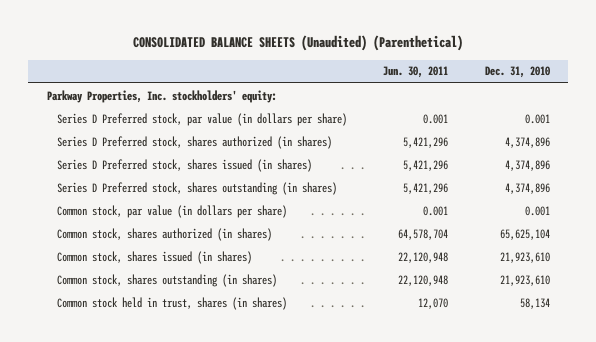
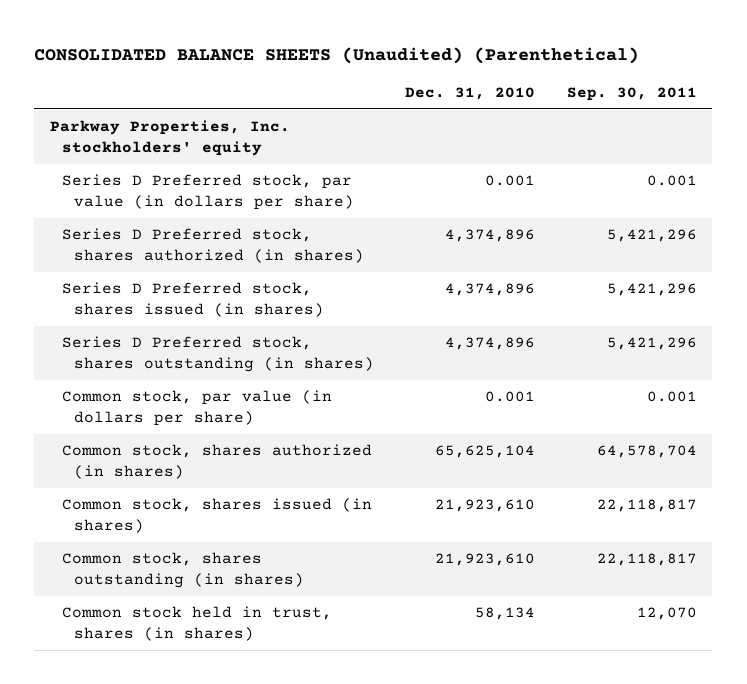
[383,66,449,79] Jun. 30, 2011 -> none
none -> [566,86,697,101] Sep. 30, 2011
[46,89,277,103] Parkway Properties, Inc. stockholders' equity: -> [50,120,291,156] Parkway Properties, Inc. stockholders' equity

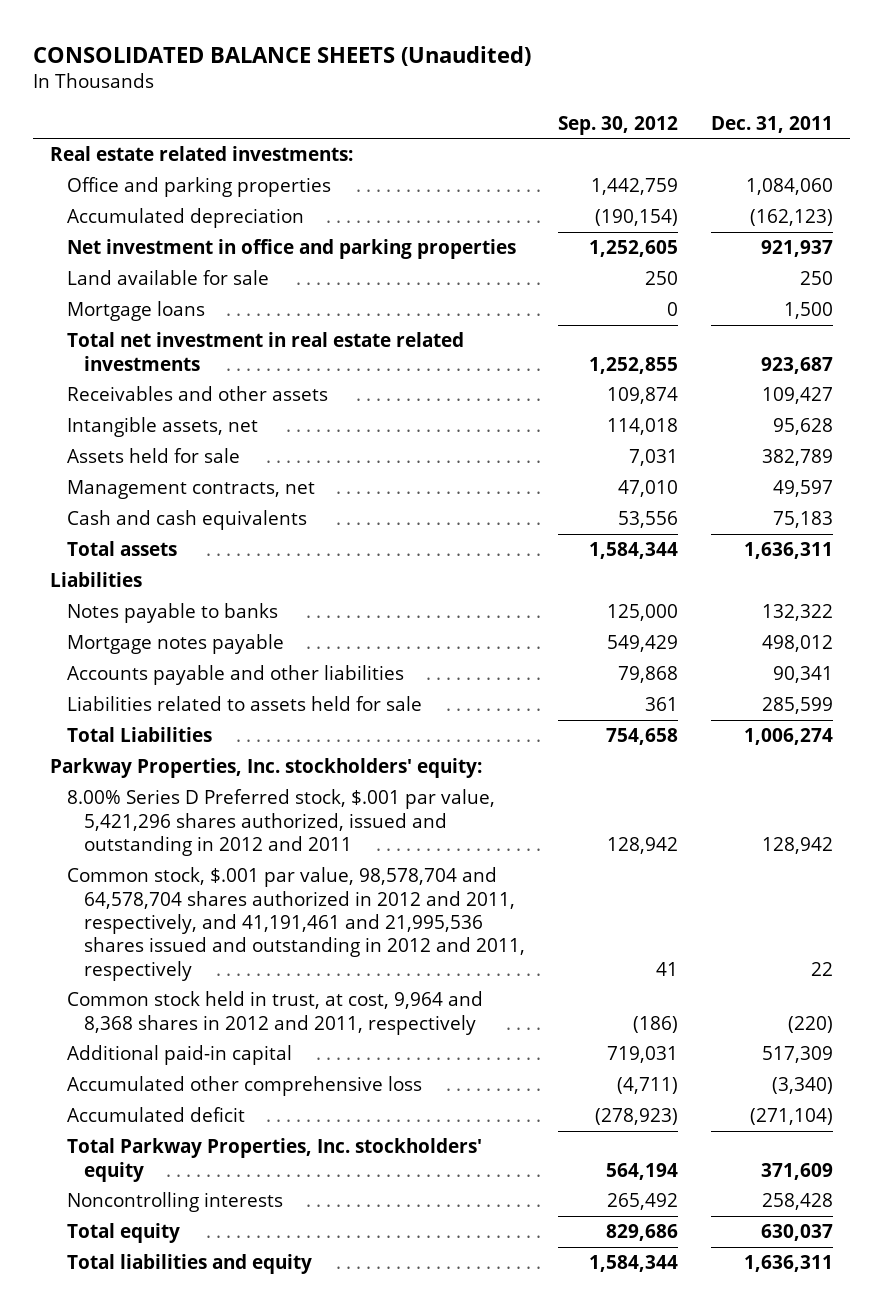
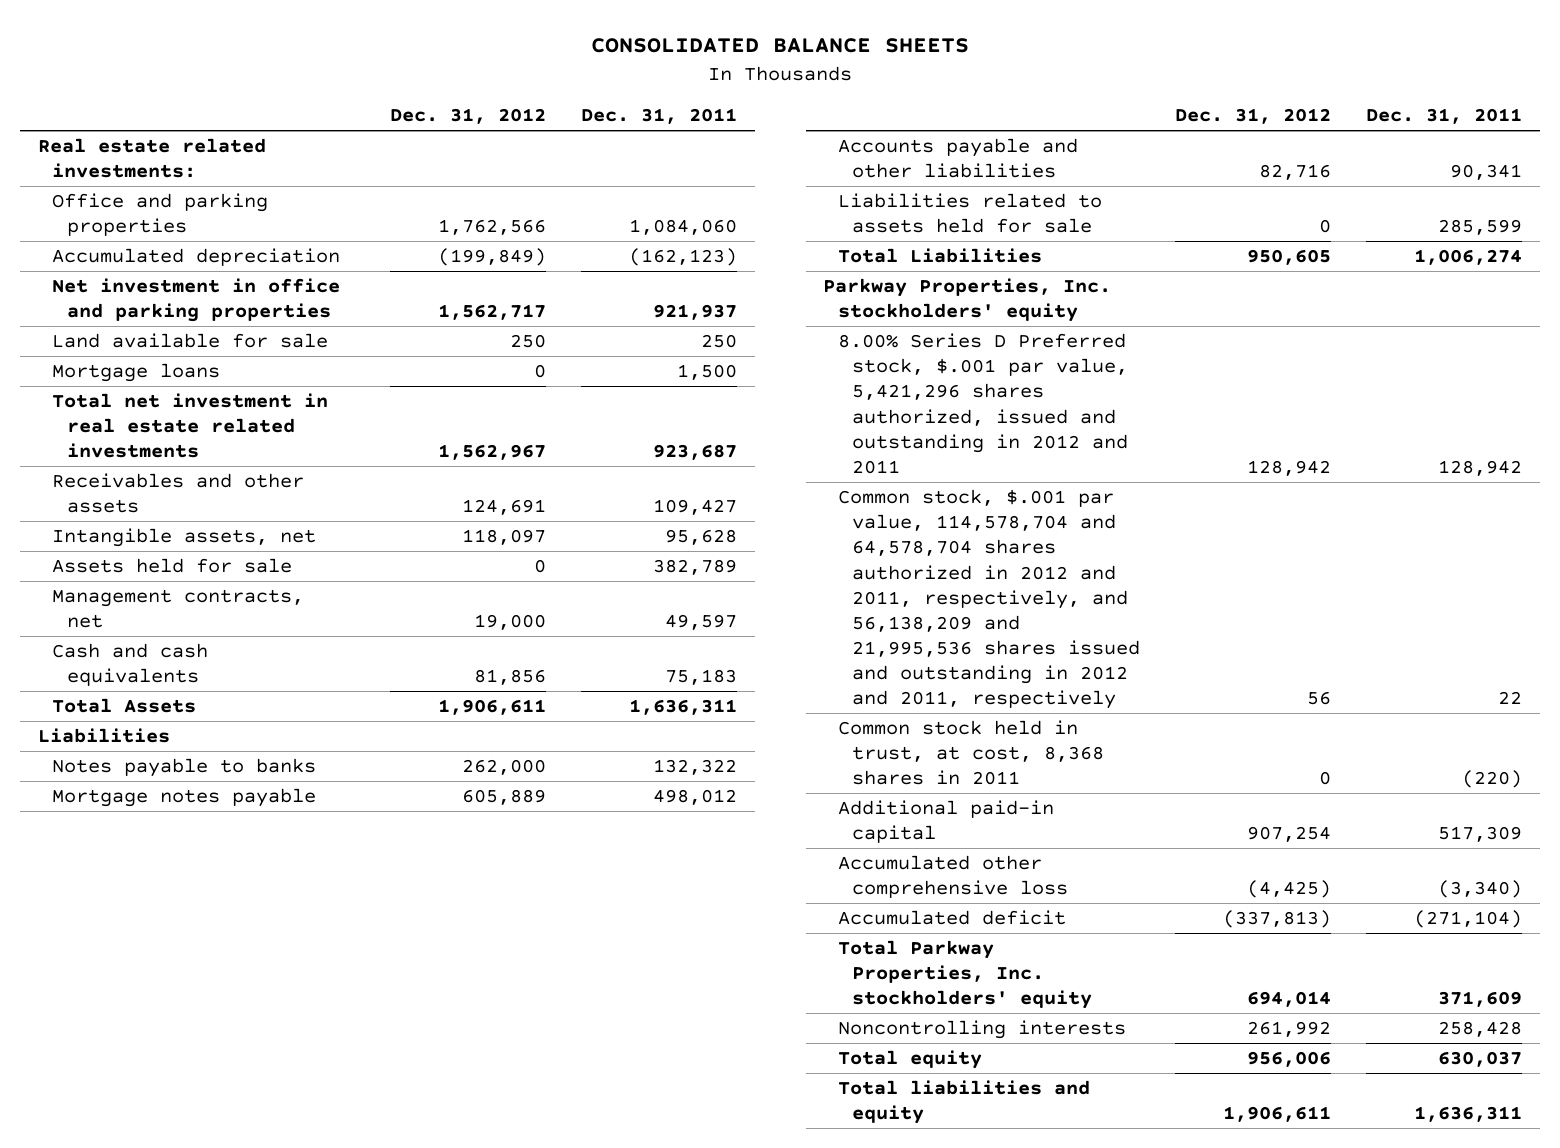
[33,45,532,66] CONSOLIDATED BALANCE SHEETS (Unaudited) -> [591,38,970,54] CONSOLIDATED BALANCE SHEETS
[558,115,679,135] Sep. 30, 2012 -> none
none -> [389,108,546,125] Dec. 31, 2012
[66,541,177,557] Total assets -> [52,698,197,714] Total Assets
[49,758,482,779] Parkway Properties, Inc. stockholders' equity: -> [823,278,1112,323] Parkway Properties, Inc. stockholders' equity
[66,867,525,981] Common stock, $.001 par value, 98,578,704 and 64,578,704 shares authorized in 2012 and 2011, respectively, and 41,191,461 and 21,995,536 shares issued and outstanding in 2012 and 2011, respectively -> [837,489,1141,710] Common stock, $.001 par value, 114,578,704 and 64,578,704 shares authorized in 2012 and 2011, respectively, and 56,138,209 and 21,995,536 shares issued and outstanding in 2012 and 2011, respectively
[66,991,483,1035] Common stock held in trust, at cost, 9,964 and 8,368 shares in 2012 and 2011, respectively -> [837,720,1105,786] Common stock held in trust, at cost, 8,368 shares in 2011

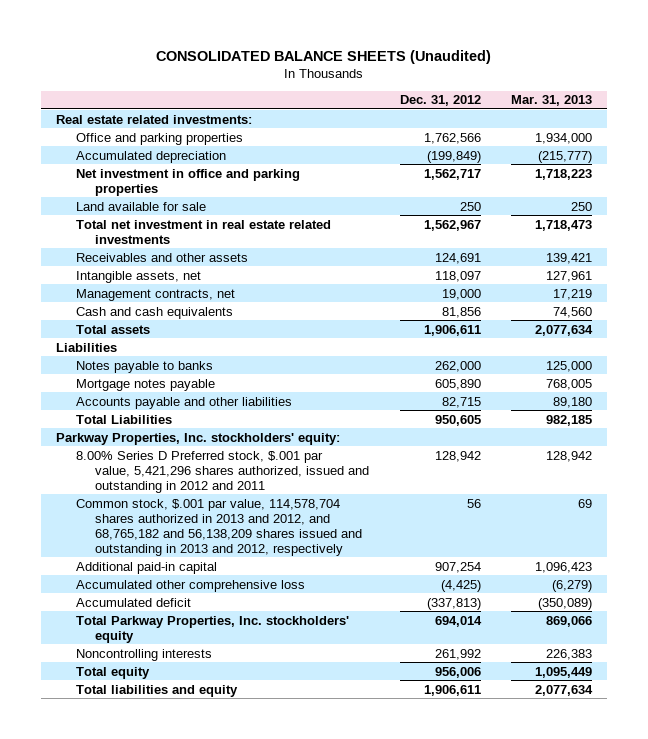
[591,38,970,54] CONSOLIDATED BALANCE SHEETS -> [155,49,491,64] CONSOLIDATED BALANCE SHEETS (Unaudited)
[581,108,738,125] Dec. 31, 2011 -> none
none -> [510,95,592,107] Mar. 31, 2013
[52,363,221,383] Mortgage loans -> none
[52,558,293,574] Assets held for sale -> none
[52,698,197,714] Total Assets -> [75,324,150,334] Total assets
[837,193,1102,234] Liabilities related to assets held for sale -> none
[461,789,546,806] 605,889 -> [434,378,481,390] 605,890
[1259,164,1332,181] 82,716 -> [441,396,481,408] 82,715
[823,278,1112,323] Parkway Properties, Inc. stockholders' equity -> [55,432,340,445] Parkway Properties, Inc. stockholders' equity:
[837,720,1105,786] Common stock held in trust, at cost, 8,368 shares in 2011 -> none
[837,489,1141,710] Common stock, $.001 par value, 114,578,704 and 64,578,704 shares authorized in 2012 and 2011, respectively, and 56,138,209 and 21,995,536 shares issued and outstanding in 2012 and 2011, respectively -> [75,498,363,556] Common stock, $.001 par value, 114,578,704 shares authorized in 2013 and 2012, and 68,765,182 and 56,138,209 shares issued and outstanding in 2013 and 2012, respectively

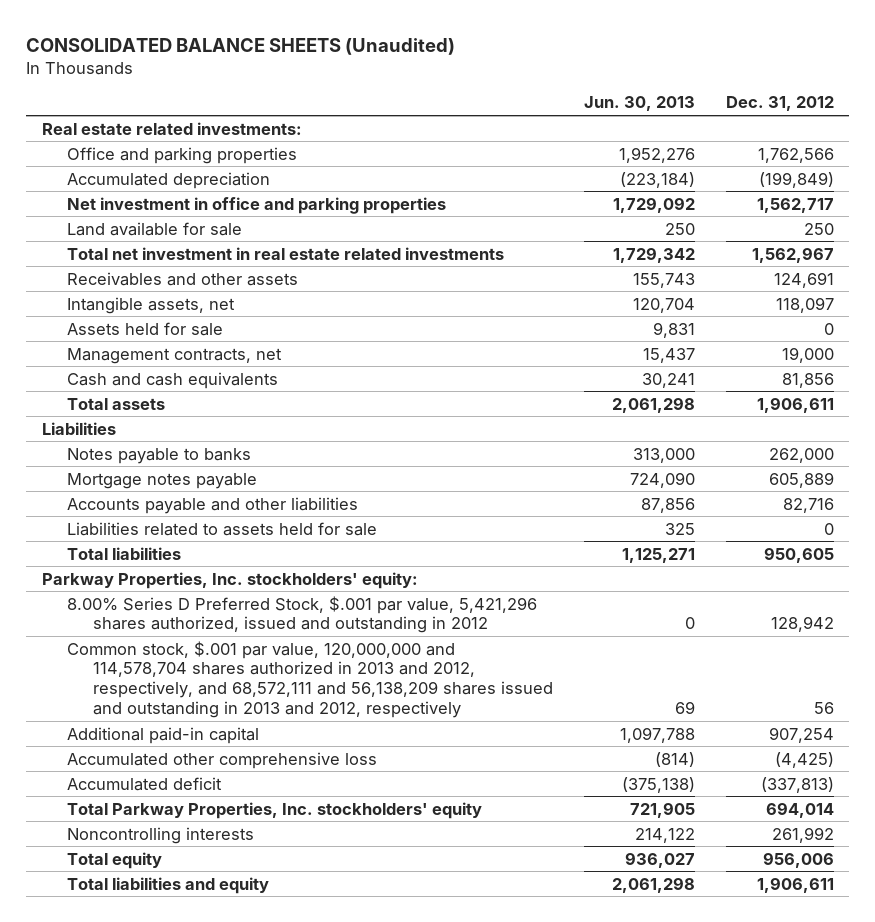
[510,95,592,107] Mar. 31, 2013 -> none
none -> [583,96,695,112] Jun. 30, 2013
none -> [67,321,224,336] Assets held for sale
[434,378,481,390] 605,890 -> [768,471,834,488] 605,889
[441,396,481,408] 82,715 -> [782,497,834,513] 82,716
none -> [67,521,378,536] Liabilities related to assets held for sale
[75,414,172,424] Total Liabilities -> [67,546,182,560] Total liabilities
[75,450,370,493] 8.00% Series D Preferred stock, $.001 par value, 5,421,296 shares authorized, issued and outstanding in 2012 and 2011 -> [67,595,538,634] 8.00% Series D Preferred Stock, $.001 par value, 5,421,296 shares authorized, issued and outstanding in 2012
[75,498,363,556] Common stock, $.001 par value, 114,578,704 shares authorized in 2013 and 2012, and 68,765,182 and 56,138,209 shares issued and outstanding in 2013 and 2012, respectively -> [67,640,553,719] Common stock, $.001 par value, 120,000,000 and 114,578,704 shares authorized in 2013 and 2012, respectively, and 68,572,111 and 56,138,209 shares issued and outstanding in 2013 and 2012, respectively

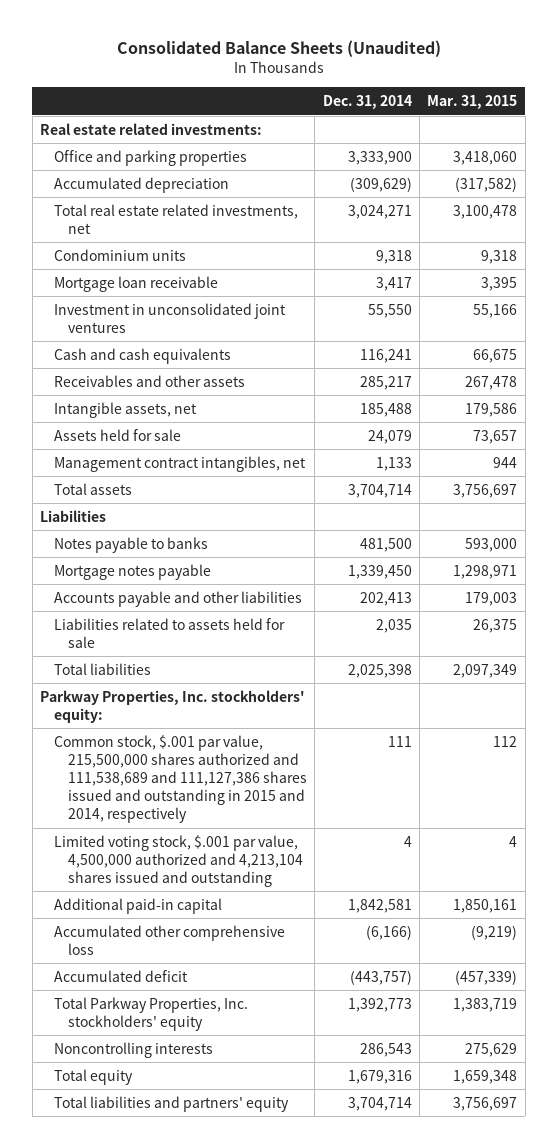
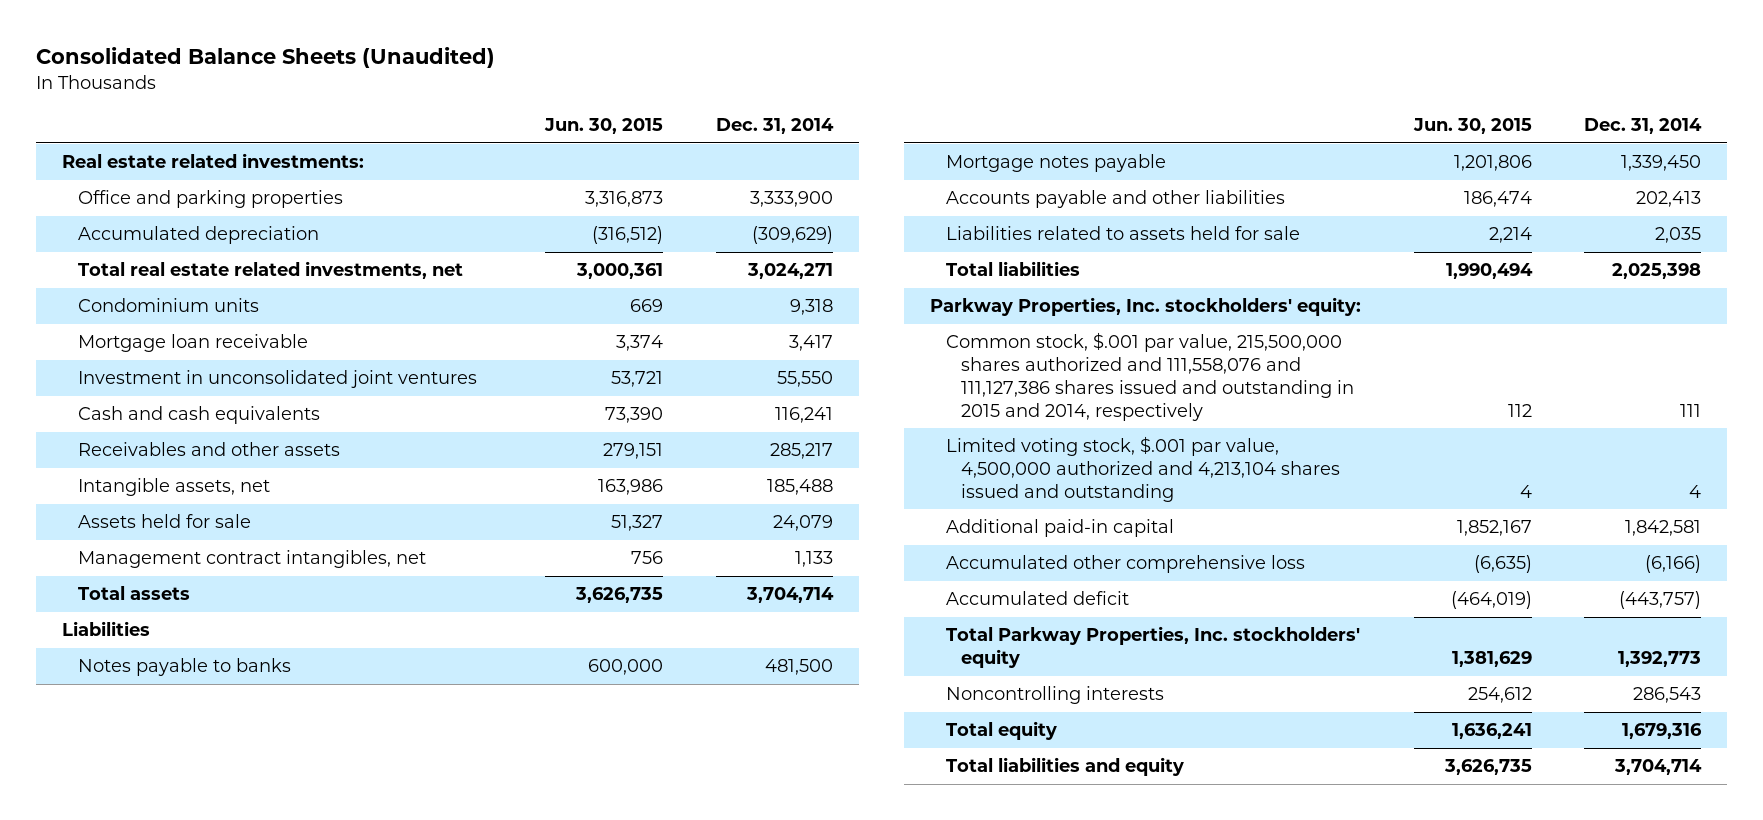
[427,95,518,110] Mar. 31, 2015 -> none
none -> [544,118,664,135] Jun. 30, 2015
[54,734,308,823] Common stock, $.001 par value, 215,500,000 shares authorized and 111,538,689 and 111,127,386 shares issued and outstanding in 2015 and 2014, respectively -> [945,332,1355,421] Common stock, $.001 par value, 215,500,000 shares authorized and 111,558,076 and 111,127,386 shares issued and outstanding in 2015 and 2014, respectively
[54,1095,290,1112] Total liabilities and partners' equity -> [945,757,1184,777] Total liabilities and equity

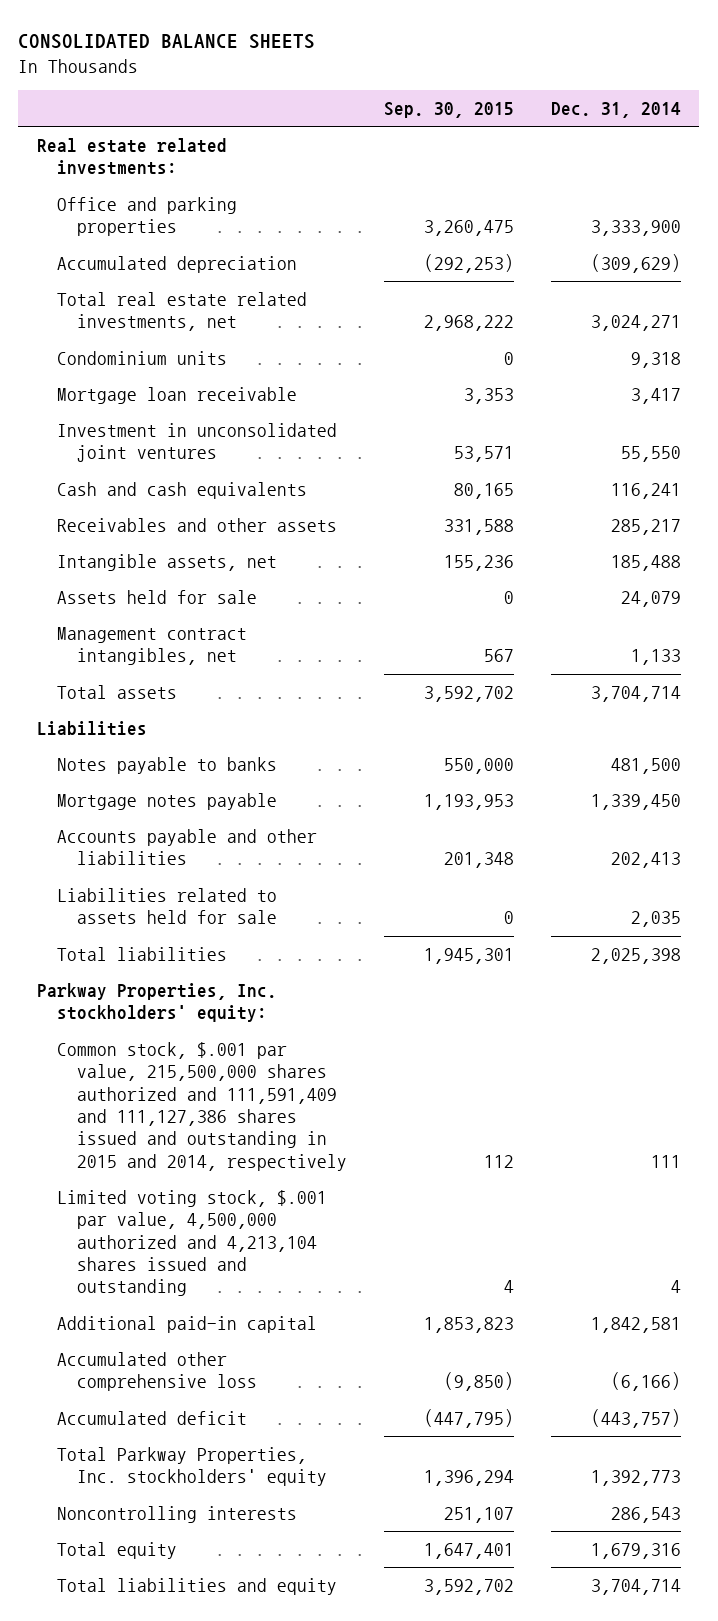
[36,47,496,69] Consolidated Balance Sheets (Unaudited) -> [18,33,316,49] CONSOLIDATED BALANCE SHEETS
[544,118,664,135] Jun. 30, 2015 -> none
none -> [383,102,514,119] Sep. 30, 2015
[945,332,1355,421] Common stock, $.001 par value, 215,500,000 shares authorized and 111,558,076 and 111,127,386 shares issued and outstanding in 2015 and 2014, respectively -> [56,1042,347,1171] Common stock, $.001 par value, 215,500,000 shares authorized and 111,591,409 and 111,127,386 shares issued and outstanding in 2015 and 2014, respectively

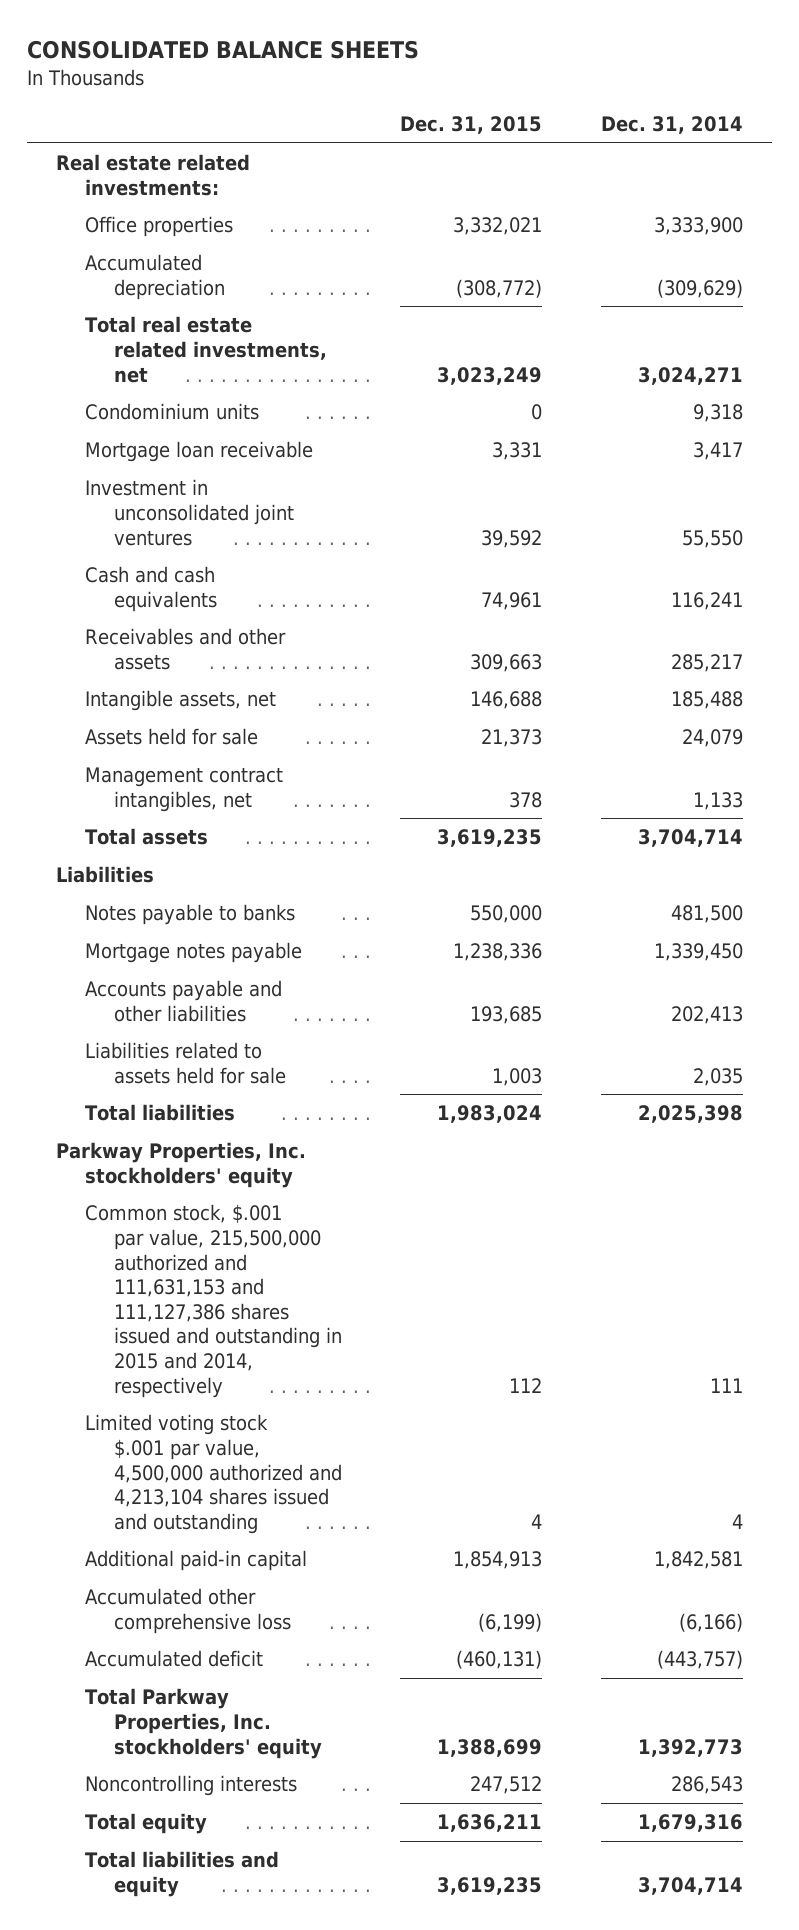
[383,102,514,119] Sep. 30, 2015 -> none
none -> [400,116,543,135] Dec. 31, 2015
[56,197,237,237] Office and parking properties -> [84,216,233,238] Office properties
[36,983,277,1023] Parkway Properties, Inc. stockholders' equity: -> [55,1142,306,1188] Parkway Properties, Inc. stockholders' equity
[56,1042,347,1171] Common stock, $.001 par value, 215,500,000 shares authorized and 111,591,409 and 111,127,386 shares issued and outstanding in 2015 and 2014, respectively -> [84,1204,342,1398] Common stock, $.001 par value, 215,500,000 authorized and 111,631,153 and 111,127,386 shares issued and outstanding in 2015 and 2014, respectively
[56,1190,327,1297] Limited voting stock, $.001 par value, 4,500,000 authorized and 4,213,104 shares issued and outstanding -> [84,1414,342,1534] Limited voting stock $.001 par value, 4,500,000 authorized and 4,213,104 shares issued and outstanding

